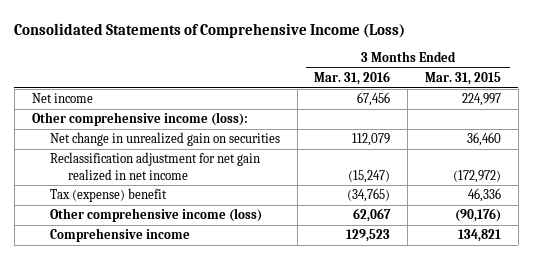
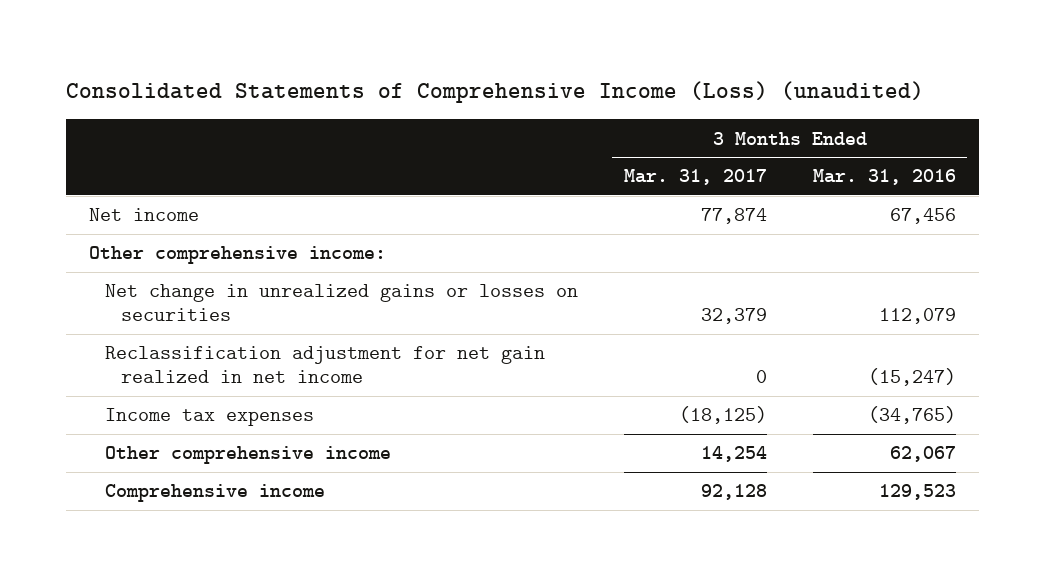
[14,22,406,38] Consolidated Statements of Comprehensive Income (Loss) -> [65,81,924,104] Consolidated Statements of Comprehensive Income (Loss) (unaudited)
[424,72,501,86] Mar. 31, 2015 -> none
none -> [623,169,767,186] Mar. 31, 2017
[31,112,248,127] Other comprehensive income (loss): -> [88,246,386,265] Other comprehensive income:
[49,132,280,147] Net change in unrealized gain on securities -> [104,284,578,322] Net change in unrealized gains or losses on securities
[49,188,167,203] Tax (expense) benefit -> [104,408,314,427] Income tax expenses
[49,208,262,223] Other comprehensive income (loss) -> [104,446,391,465] Other comprehensive income

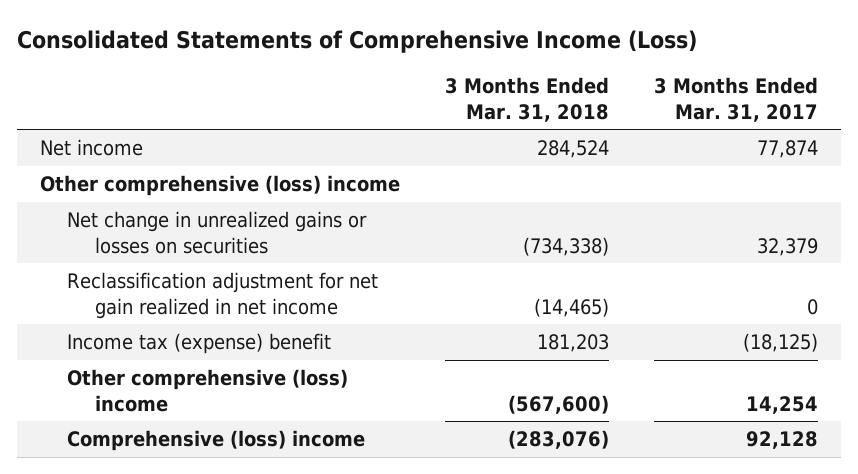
[65,81,924,104] Consolidated Statements of Comprehensive Income (Loss) (unaudited) -> [17,30,698,54] Consolidated Statements of Comprehensive Income (Loss)
[812,169,956,186] Mar. 31, 2016 -> none
none -> [444,77,609,122] 3 Months Ended Mar. 31, 2018
[88,246,386,265] Other comprehensive income: -> [39,175,400,197] Other comprehensive (loss) income
[104,408,314,427] Income tax expenses -> [67,333,332,355] Income tax (expense) benefit
[104,446,391,465] Other comprehensive income -> [67,369,349,412] Other comprehensive (loss) income
[104,484,325,503] Comprehensive income -> [67,430,366,452] Comprehensive (loss) income

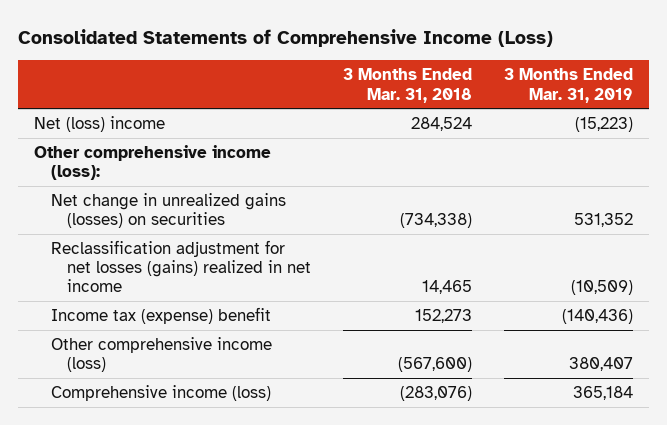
[654,77,819,122] 3 Months Ended Mar. 31, 2017 -> none
none -> [503,68,633,103] 3 Months Ended Mar. 31, 2019
[39,139,143,157] Net income -> [34,115,166,132] Net (loss) income
[39,175,400,197] Other comprehensive (loss) income -> [34,144,272,181] Other comprehensive income (loss):
[67,211,368,254] Net change in unrealized gains or losses on securities -> [50,192,286,229] Net change in unrealized gains (losses) on securities
[67,272,379,319] Reclassification adjustment for net gain realized in net income -> [50,239,312,293] Reclassification adjustment for net losses (gains) realized in net income
[533,297,609,317] (14,465) -> [422,280,473,295] 14,465
[536,334,609,353] 181,203 -> [415,308,473,323] 152,273
[67,369,349,412] Other comprehensive (loss) income -> [50,336,272,373] Other comprehensive income (loss)
[67,430,366,452] Comprehensive (loss) income -> [50,384,271,401] Comprehensive income (loss)

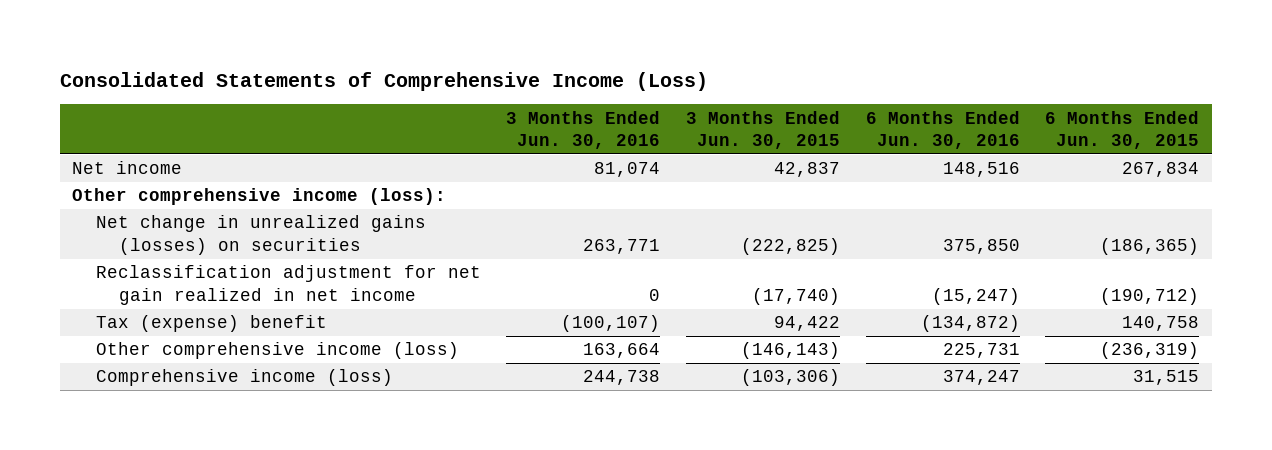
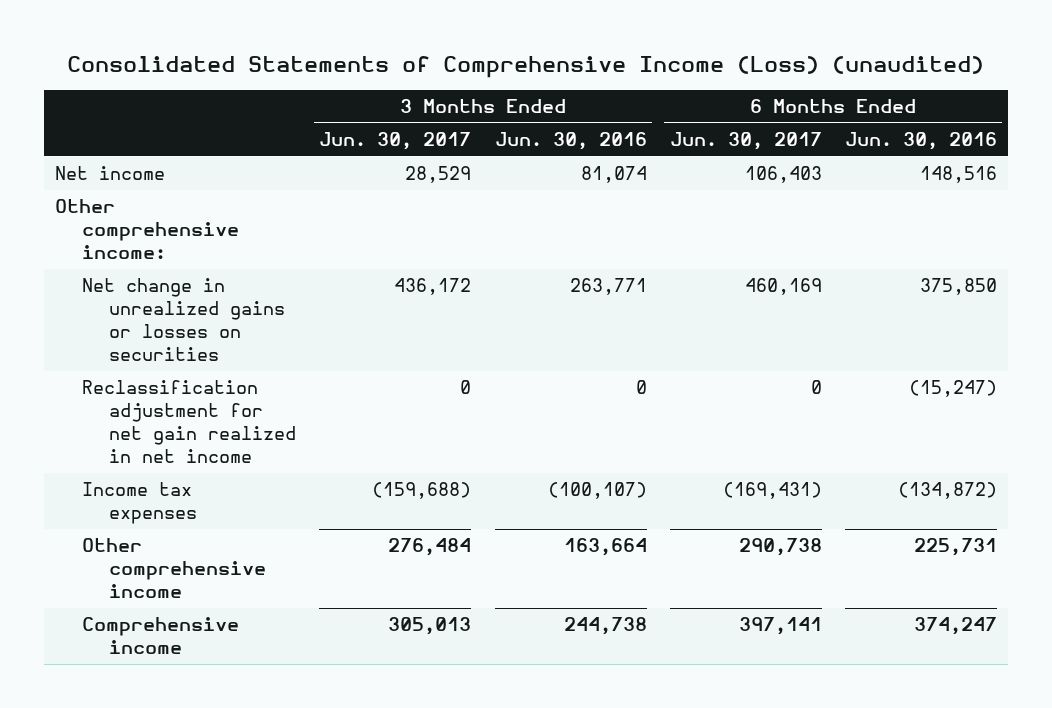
[59,71,708,91] Consolidated Statements of Comprehensive Income (Loss) -> [67,56,985,79] Consolidated Statements of Comprehensive Income (Loss) (unaudited)
[685,110,840,150] 3 Months Ended Jun. 30, 2015 -> none
[1045,110,1200,150] 6 Months Ended Jun. 30, 2015 -> none
none -> [319,132,472,151] Jun. 30, 2017
none -> [669,132,822,151] Jun. 30, 2017
[72,188,447,206] Other comprehensive income (loss): -> [55,199,240,260] Other comprehensive income:
[95,215,426,255] Net change in unrealized gains (losses) on securities -> [82,278,286,362] Net change in unrealized gains or losses on securities
[95,315,327,333] Tax (expense) benefit -> [82,482,198,525] Income tax expenses
[95,342,459,360] Other comprehensive income (loss) -> [82,538,267,599] Other comprehensive income
[95,369,393,387] Comprehensive income (loss) -> [82,617,240,655] Comprehensive income

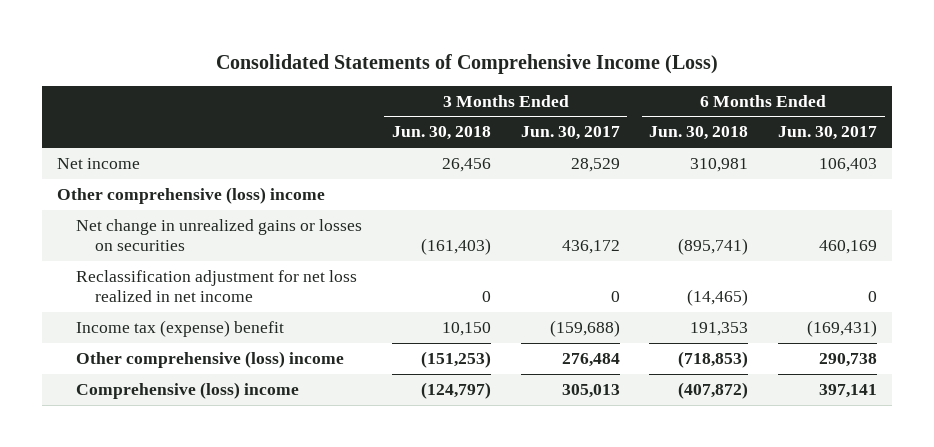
[67,56,985,79] Consolidated Statements of Comprehensive Income (Loss) (unaudited) -> [216,53,719,74] Consolidated Statements of Comprehensive Income (Loss)
[494,132,647,151] Jun. 30, 2016 -> none
[844,132,997,151] Jun. 30, 2016 -> none
none -> [391,126,491,141] Jun. 30, 2018
none -> [649,126,749,141] Jun. 30, 2018
[55,199,240,260] Other comprehensive income: -> [56,186,325,204] Other comprehensive (loss) income
[82,380,297,464] Reclassification adjustment for net gain realized in net income -> [76,269,358,303] Reclassification adjustment for net loss realized in net income
[82,482,198,525] Income tax expenses -> [76,319,285,337] Income tax (expense) benefit
[82,538,267,599] Other comprehensive income -> [76,350,345,368] Other comprehensive (loss) income
[82,617,240,655] Comprehensive income -> [76,381,300,399] Comprehensive (loss) income

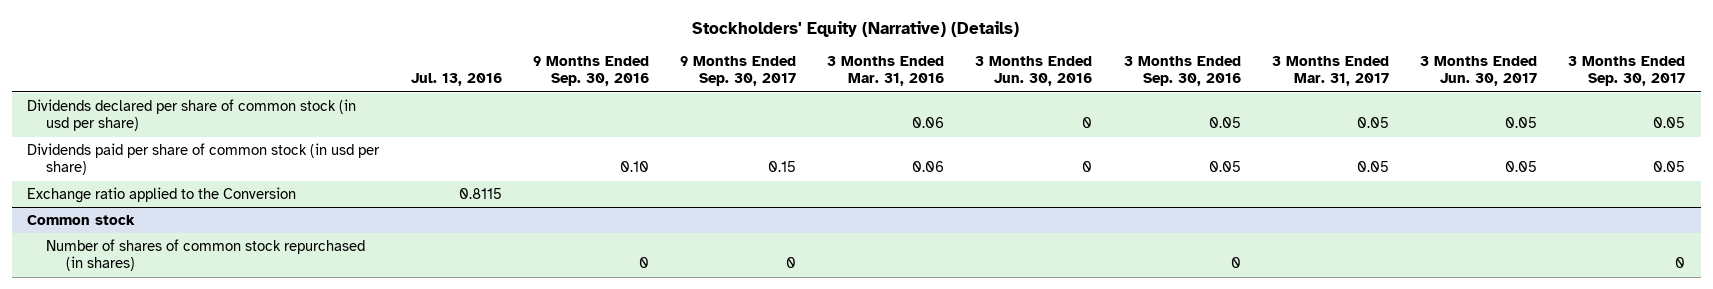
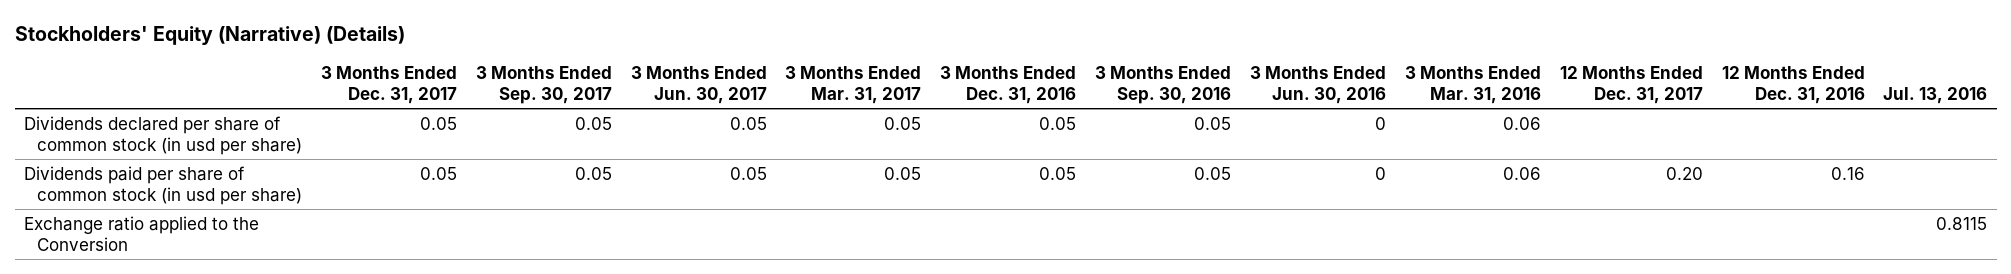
[532,56,649,87] 9 Months Ended Sep. 30, 2016 -> none
[680,56,797,87] 9 Months Ended Sep. 30, 2017 -> none
none -> [320,66,457,104] 3 Months Ended Dec. 31, 2017
none -> [940,66,1077,104] 3 Months Ended Dec. 31, 2016
none -> [1559,66,1703,104] 12 Months Ended Dec. 31, 2017
none -> [1721,66,1865,104] 12 Months Ended Dec. 31, 2016
[27,215,136,226] Common stock -> none
[46,239,366,272] Number of shares of common stock repurchased (in shares) -> none

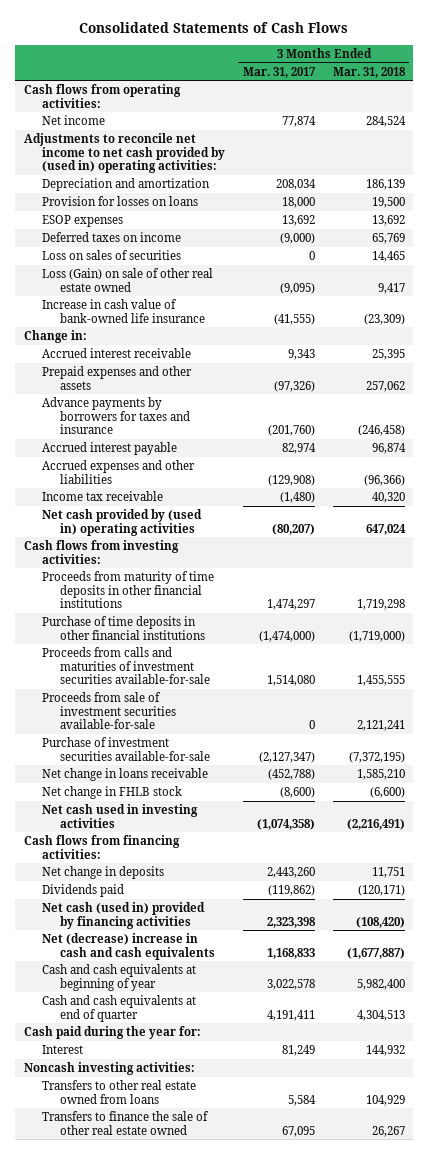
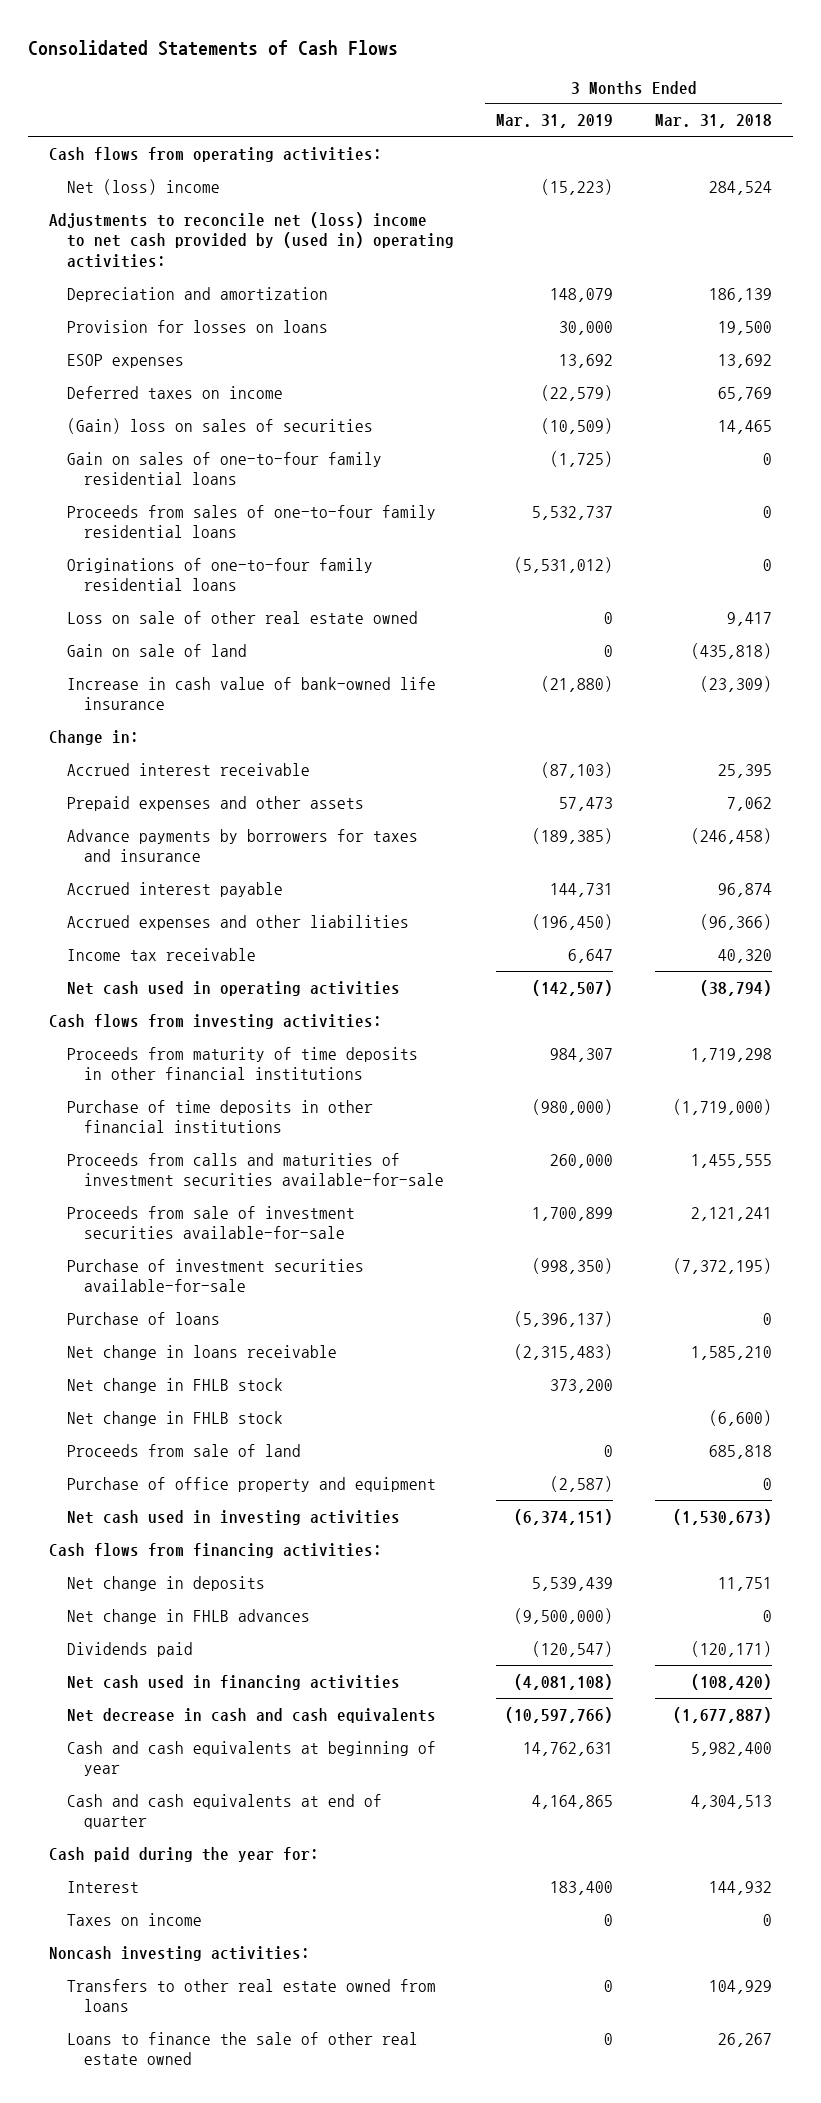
[242,66,316,78] Mar. 31, 2017 -> none
none -> [495,114,613,129] Mar. 31, 2019
[42,114,106,125] Net income -> [66,178,220,195] Net (loss) income
[24,132,226,174] Adjustments to reconcile net income to net cash provided by (used in) operating activities: -> [48,211,454,269] Adjustments to reconcile net (loss) income to net cash provided by (used in) operating activities:
[42,249,182,260] Loss on sales of securities -> [66,417,373,434] (Gain) loss on sales of securities
none -> [66,451,382,486] Gain on sales of one-to-four family residential loans
none -> [66,504,436,539] Proceeds from sales of one-to-four family residential loans
none -> [66,557,373,592] Originations of one-to-four family residential loans
[42,267,214,292] Loss (Gain) on sale of other real estate owned -> [66,610,418,624] Loss on sale of other real estate owned
none -> [66,643,247,657] Gain on sale of land
[365,380,405,392] 257,062 -> [726,796,772,811] 7,062
[42,508,203,536] Net cash provided by (used in) operating activities -> [66,980,400,996] Net cash used in operating activities
[365,523,406,535] 647,024 -> [699,979,772,996] (38,794)
none -> [66,1311,220,1325] Purchase of loans
none -> [66,1377,283,1393] Net change in FHLB stock
none -> [66,1443,301,1457] Proceeds from sale of land
none -> [66,1476,436,1492] Purchase of office property and equipment
[346,818,405,830] (2,216,491) -> [672,1508,772,1525] (1,530,673)
none -> [66,1608,310,1624] Net change in FHLB advances
[42,901,206,929] Net cash (used in) provided by financing activities -> [66,1674,400,1690] Net cash used in financing activities
[42,932,216,960] Net (decrease) increase in cash and cash equivalents -> [66,1707,436,1723] Net decrease in cash and cash equivalents
none -> [66,1912,202,1926] Taxes on income
[42,1110,210,1135] Transfers to finance the sale of other real estate owned -> [66,2031,418,2066] Loans to finance the sale of other real estate owned

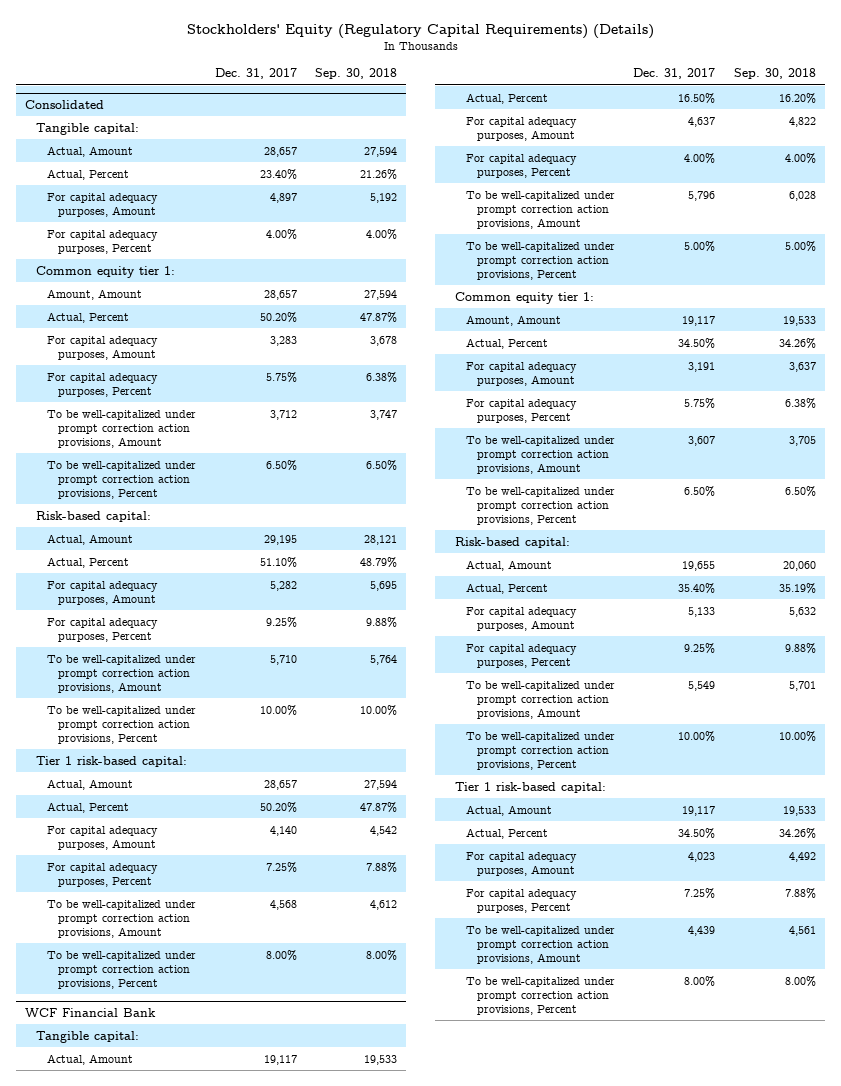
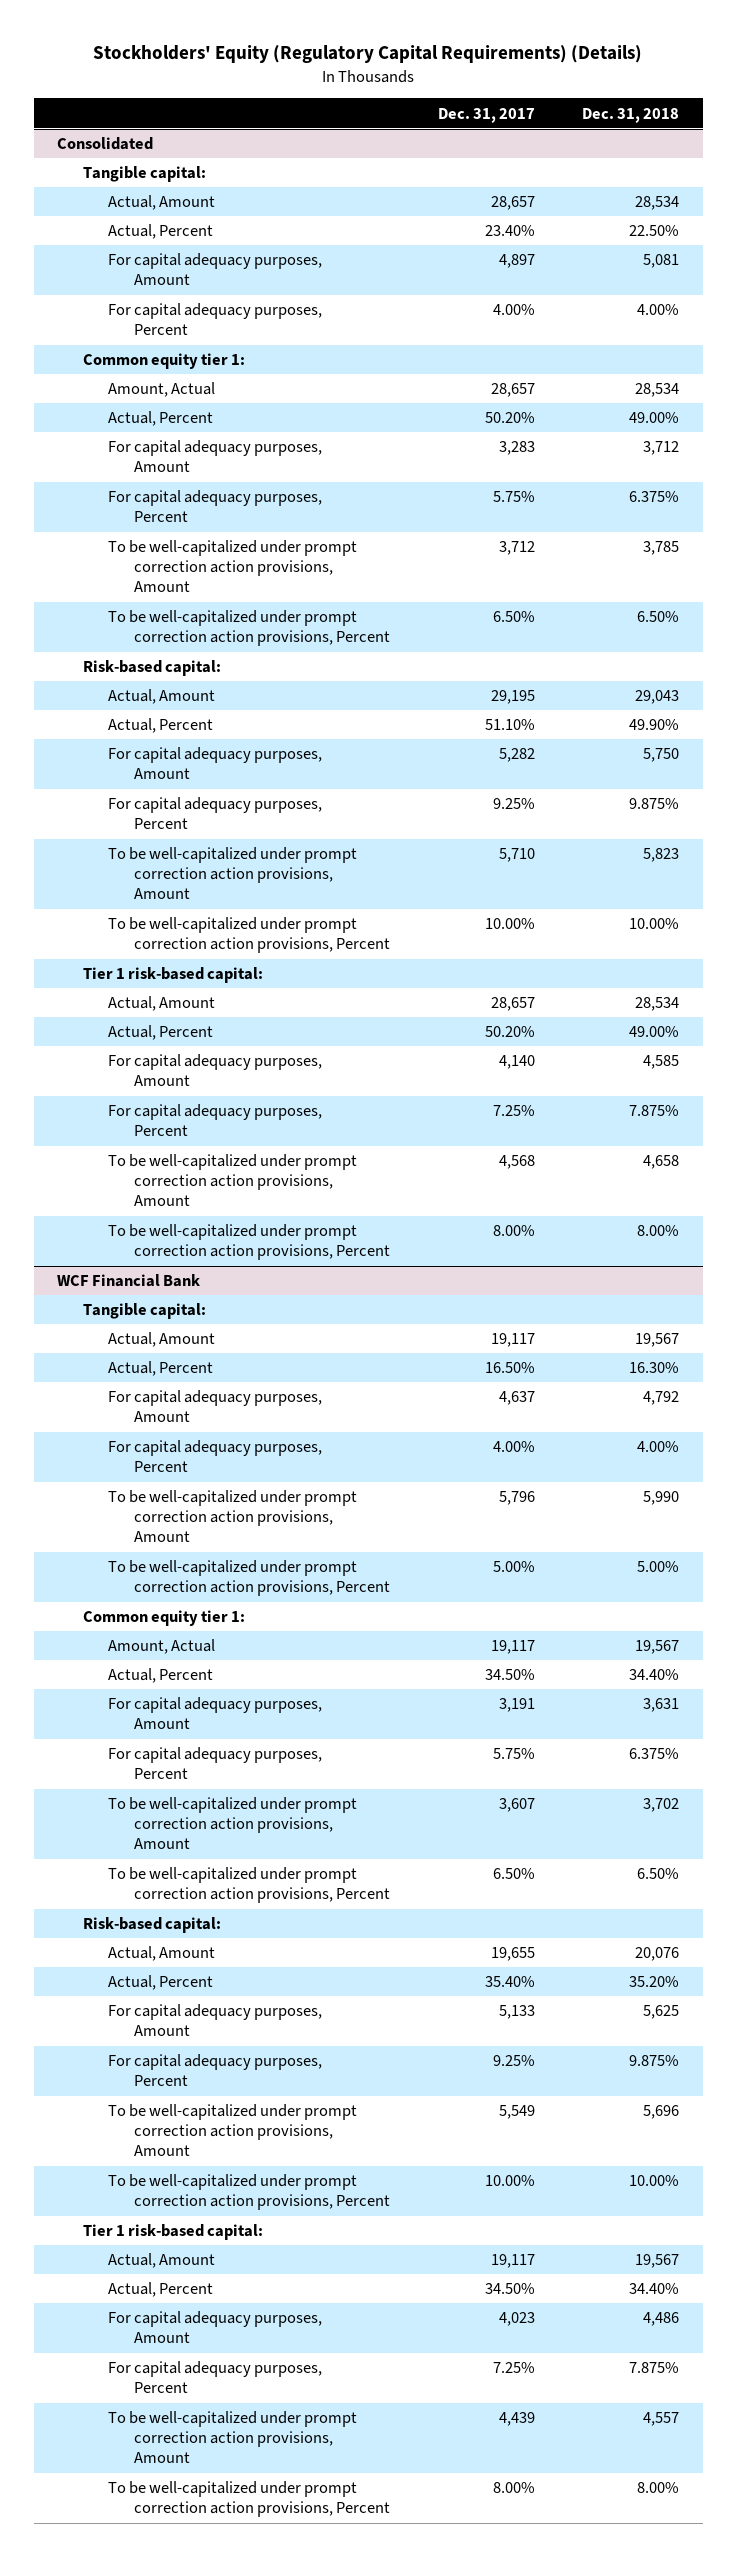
[314,68,397,80] Sep. 30, 2018 -> none
none -> [582,107,680,123] Dec. 31, 2018
[47,288,143,300] Amount, Amount -> [108,382,216,398] Amount, Actual
[466,314,562,326] Amount, Amount -> [108,1639,216,1655] Amount, Actual

